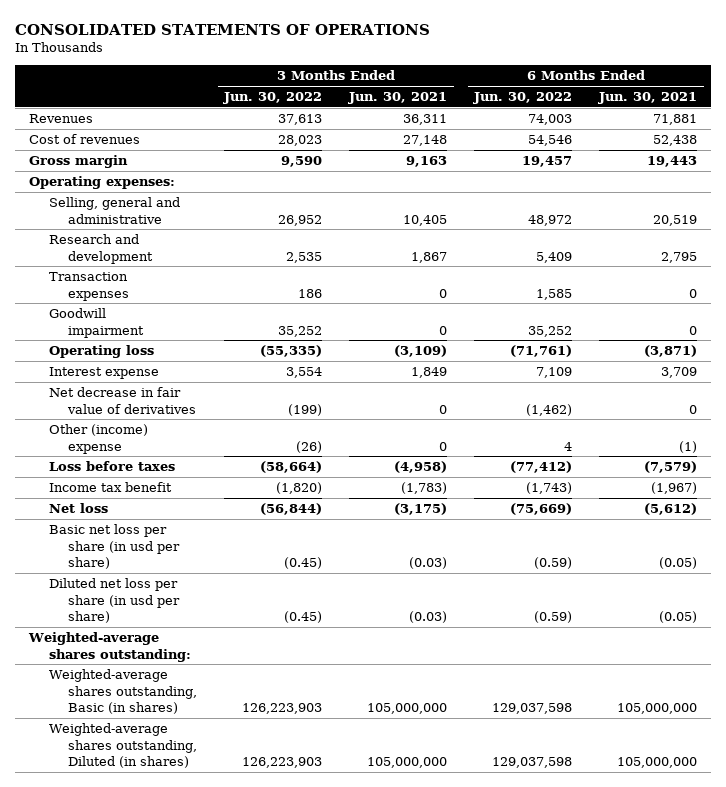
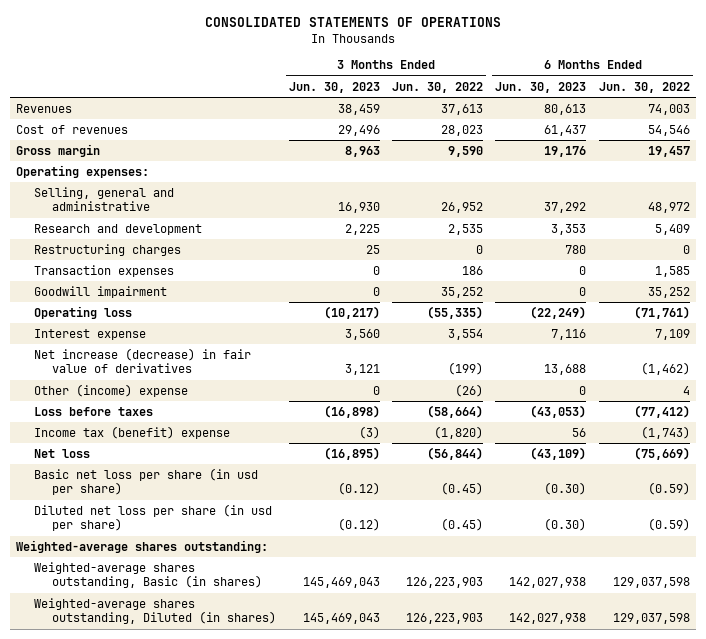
[348,92,448,105] Jun. 30, 2021 -> none
[598,92,698,105] Jun. 30, 2021 -> none
none -> [288,81,380,93] Jun. 30, 2023
none -> [495,81,587,93] Jun. 30, 2023
none -> [34,243,182,256] Restructuring charges
[48,387,197,414] Net decrease in fair value of derivatives -> [34,347,252,374] Net increase (decrease) in fair value of derivatives
[48,482,172,493] Income tax benefit -> [34,425,231,439] Income tax (benefit) expense

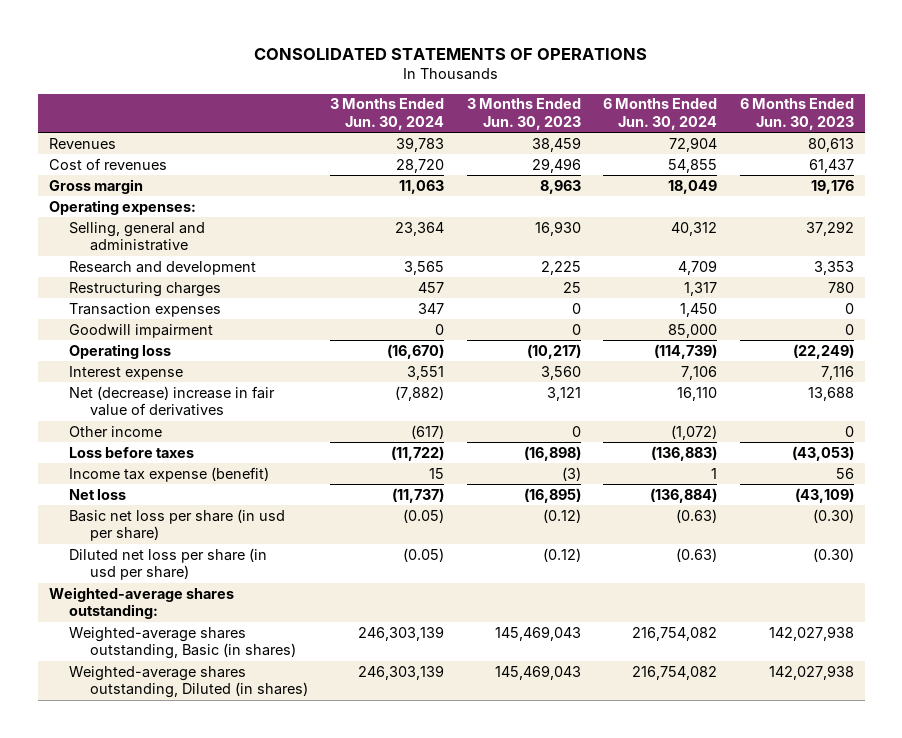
[392,81,484,93] Jun. 30, 2022 -> none
[598,81,690,93] Jun. 30, 2022 -> none
none -> [330,98,445,130] 3 Months Ended Jun. 30, 2024
none -> [603,98,718,130] 6 Months Ended Jun. 30, 2024
[34,347,252,374] Net increase (decrease) in fair value of derivatives -> [69,385,276,417] Net (decrease) increase in fair value of derivatives
[34,383,189,397] Other (income) expense -> [69,425,163,437] Other income
[34,425,231,439] Income tax (benefit) expense -> [69,466,270,482] Income tax expense (benefit)

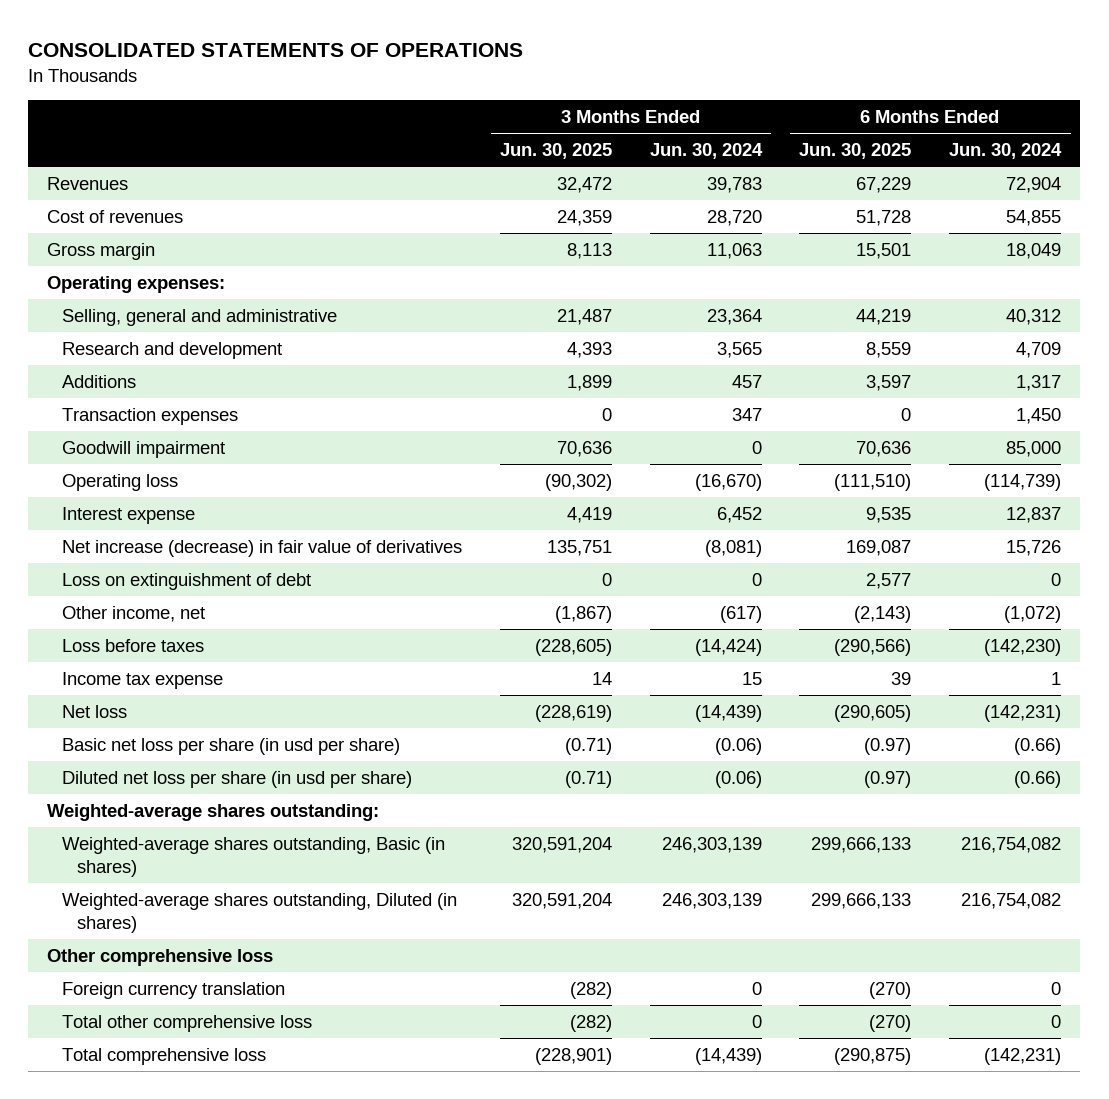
[466,98,581,130] 3 Months Ended Jun. 30, 2023 -> none
[739,98,854,130] 6 Months Ended Jun. 30, 2023 -> none
none -> [499,143,612,160] Jun. 30, 2025
none -> [799,143,912,160] Jun. 30, 2025
[69,281,222,297] Restructuring charges -> [62,374,137,388] Additions
[407,365,445,380] 3,551 -> [716,506,762,523] 6,452
[681,365,718,380] 7,106 -> [1006,506,1062,523] 12,837
[69,385,276,417] Net (decrease) increase in fair value of derivatives -> [62,539,463,557] Net increase (decrease) in fair value of derivatives
[395,385,445,401] (7,882) -> [704,539,762,557] (8,081)
[677,386,718,401] 16,110 -> [1006,539,1062,556] 15,726
none -> [62,572,312,590] Loss on extinguishment of debt
[69,425,163,437] Other income -> [62,605,206,622] Other income, net
[391,445,445,461] (11,722) -> [694,638,762,656] (14,424)
[651,445,718,461] (136,883) -> [984,638,1062,656] (142,230)
[69,466,270,482] Income tax expense (benefit) -> [62,671,224,689] Income tax expense
[392,487,445,503] (11,737) -> [694,704,762,722] (14,439)
[650,487,718,503] (136,884) -> [984,704,1062,722] (142,231)
[403,508,445,523] (0.05) -> [714,737,762,755] (0.06)
[676,508,718,523] (0.63) -> [1014,737,1062,755] (0.66)
[403,547,445,562] (0.05) -> [714,770,762,788] (0.06)
[676,547,718,562] (0.63) -> [1014,770,1062,788] (0.66)
none -> [47,948,274,966] Other comprehensive loss
none -> [62,981,286,999] Foreign currency translation
none -> [62,1014,313,1032] Total other comprehensive loss
none -> [62,1047,267,1065] Total comprehensive loss

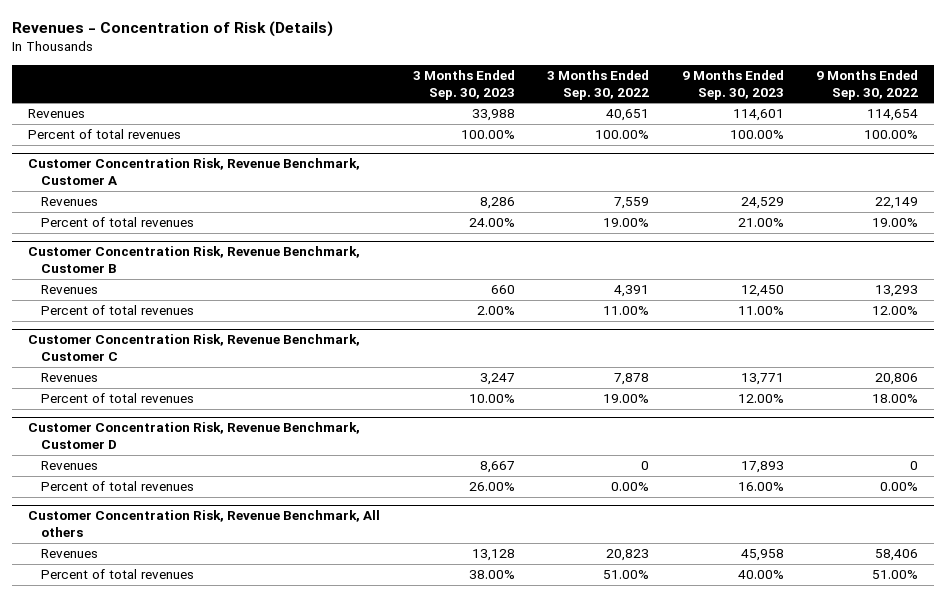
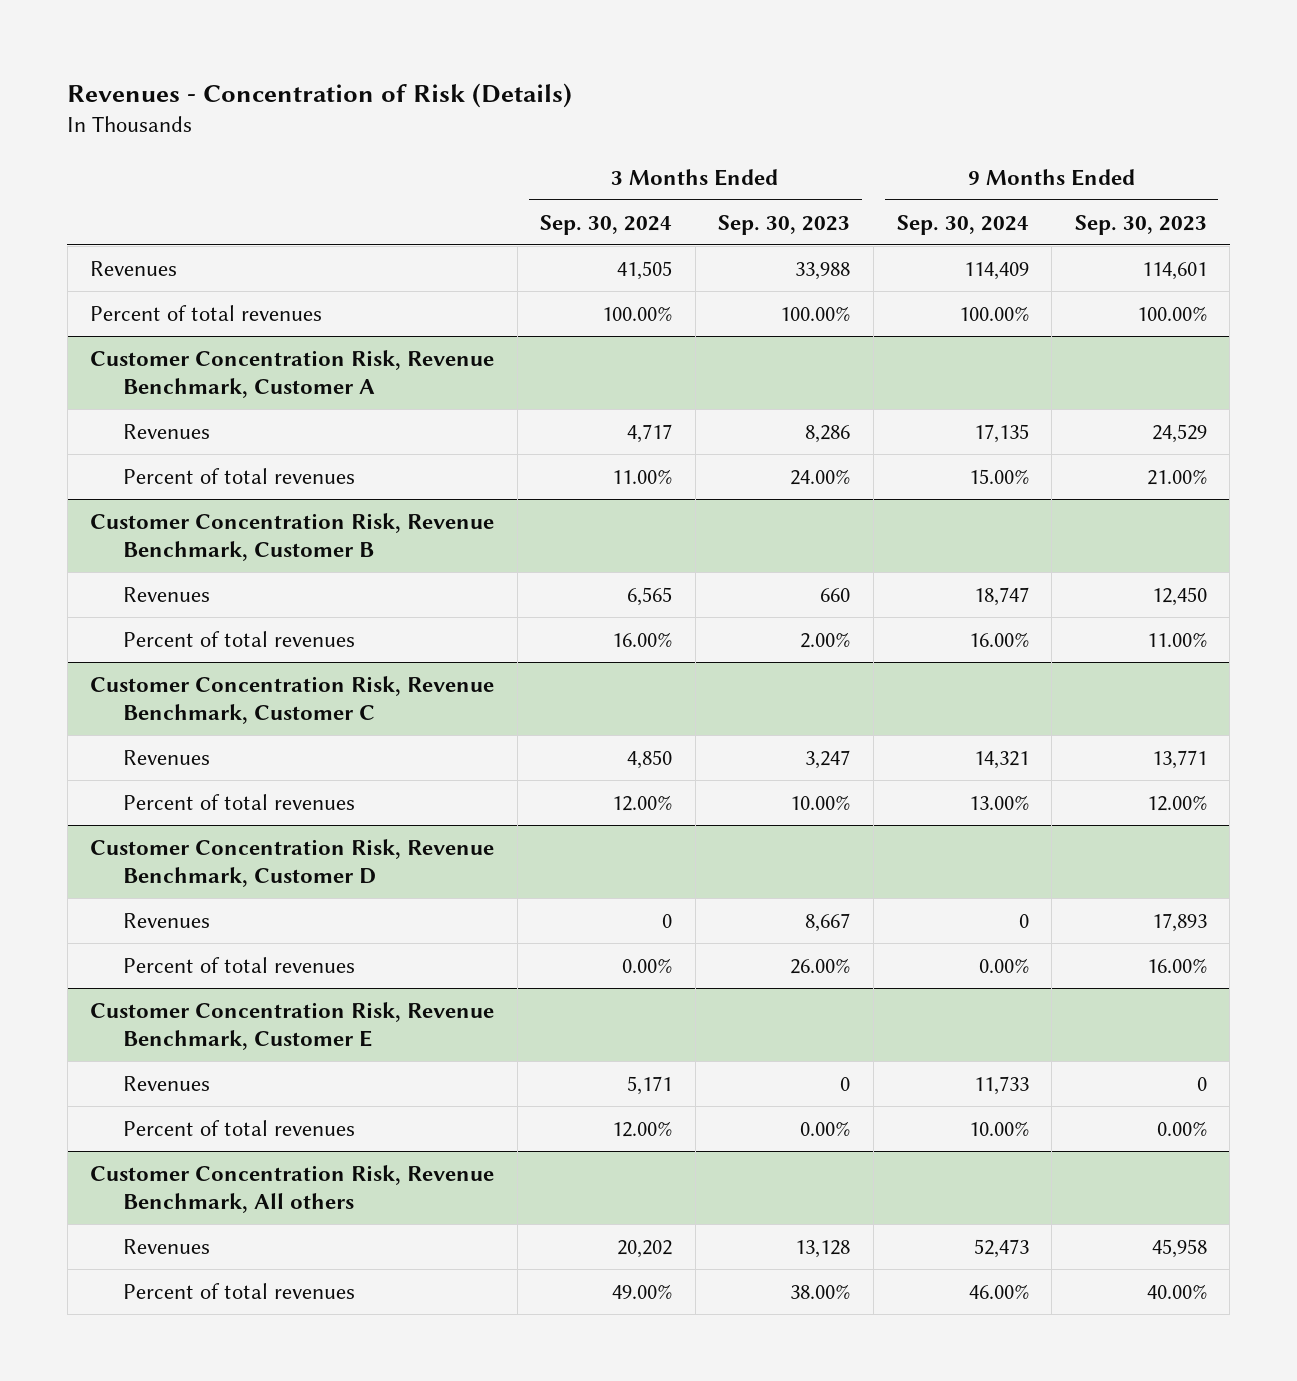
[547,69,650,100] 3 Months Ended Sep. 30, 2022 -> none
[815,69,918,100] 9 Months Ended Sep. 30, 2022 -> none
none -> [540,214,673,235] Sep. 30, 2024
none -> [896,214,1029,235] Sep. 30, 2024
none -> [90,1001,495,1050] Customer Concentration Risk, Revenue Benchmark, Customer E
none -> [122,1075,210,1091] Revenues
none -> [122,1119,355,1136] Percent of total revenues

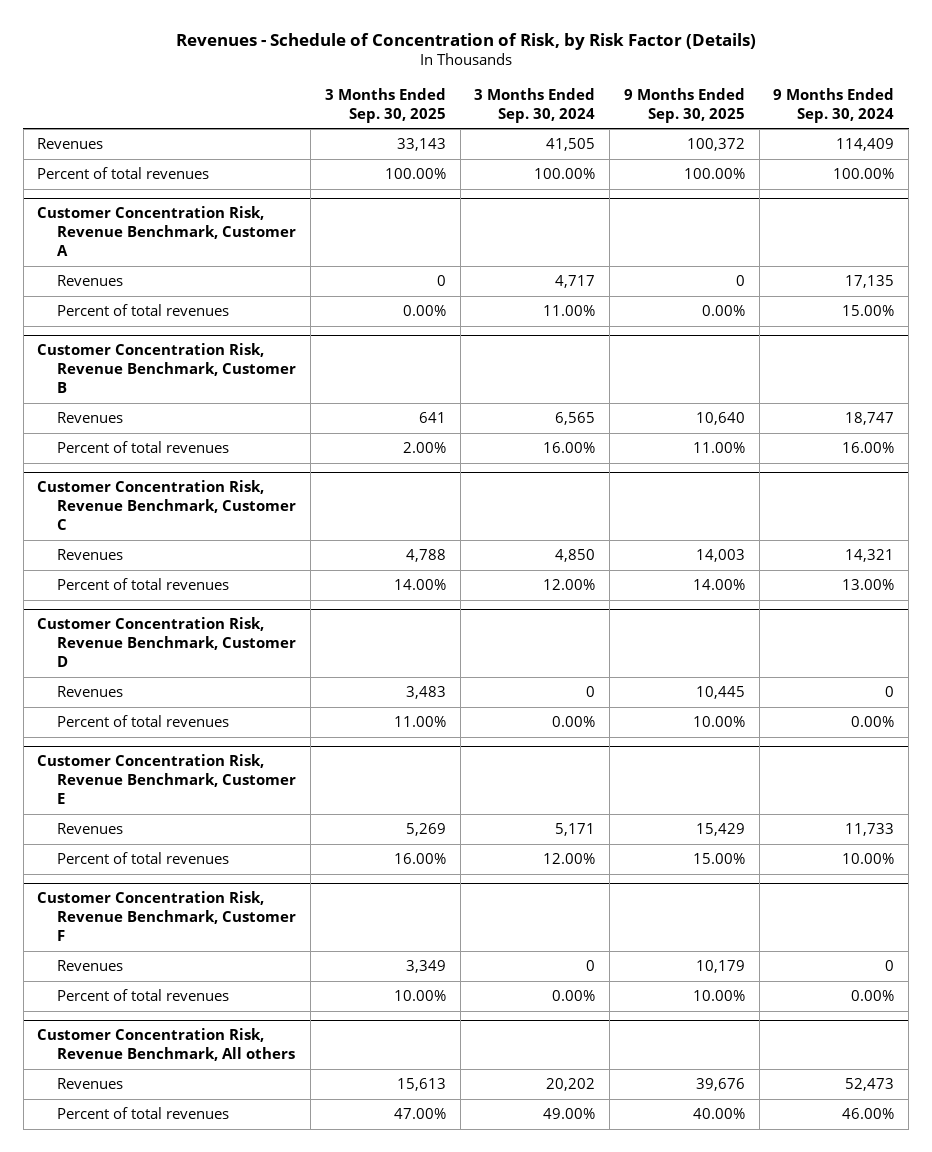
[67,83,573,109] Revenues - Concentration of Risk (Details) -> [175,32,756,50] Revenues - Schedule of Concentration of Risk, by Risk Factor (Details)
[718,214,851,235] Sep. 30, 2023 -> none
[1074,214,1207,235] Sep. 30, 2023 -> none
none -> [324,87,446,123] 3 Months Ended Sep. 30, 2025
none -> [623,87,745,123] 9 Months Ended Sep. 30, 2025
none -> [37,891,297,942] Customer Concentration Risk, Revenue Benchmark, Customer F
none -> [57,960,124,972] Revenues
none -> [57,989,230,1002] Percent of total revenues

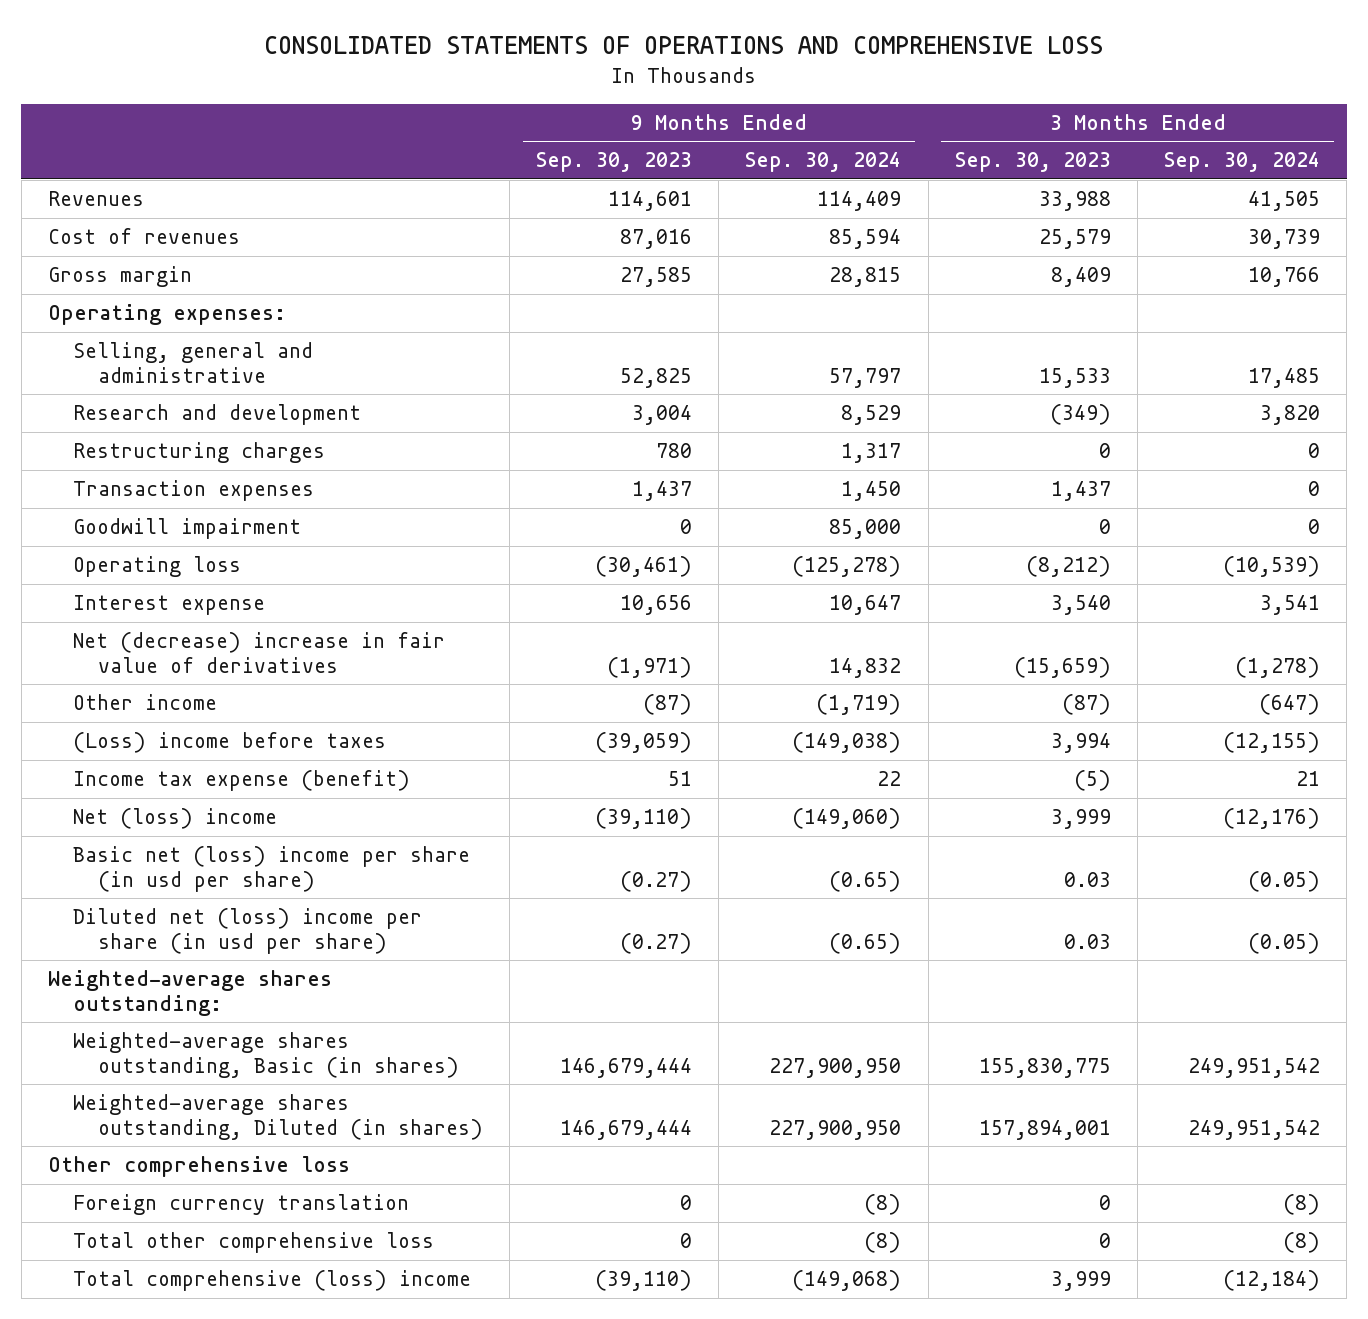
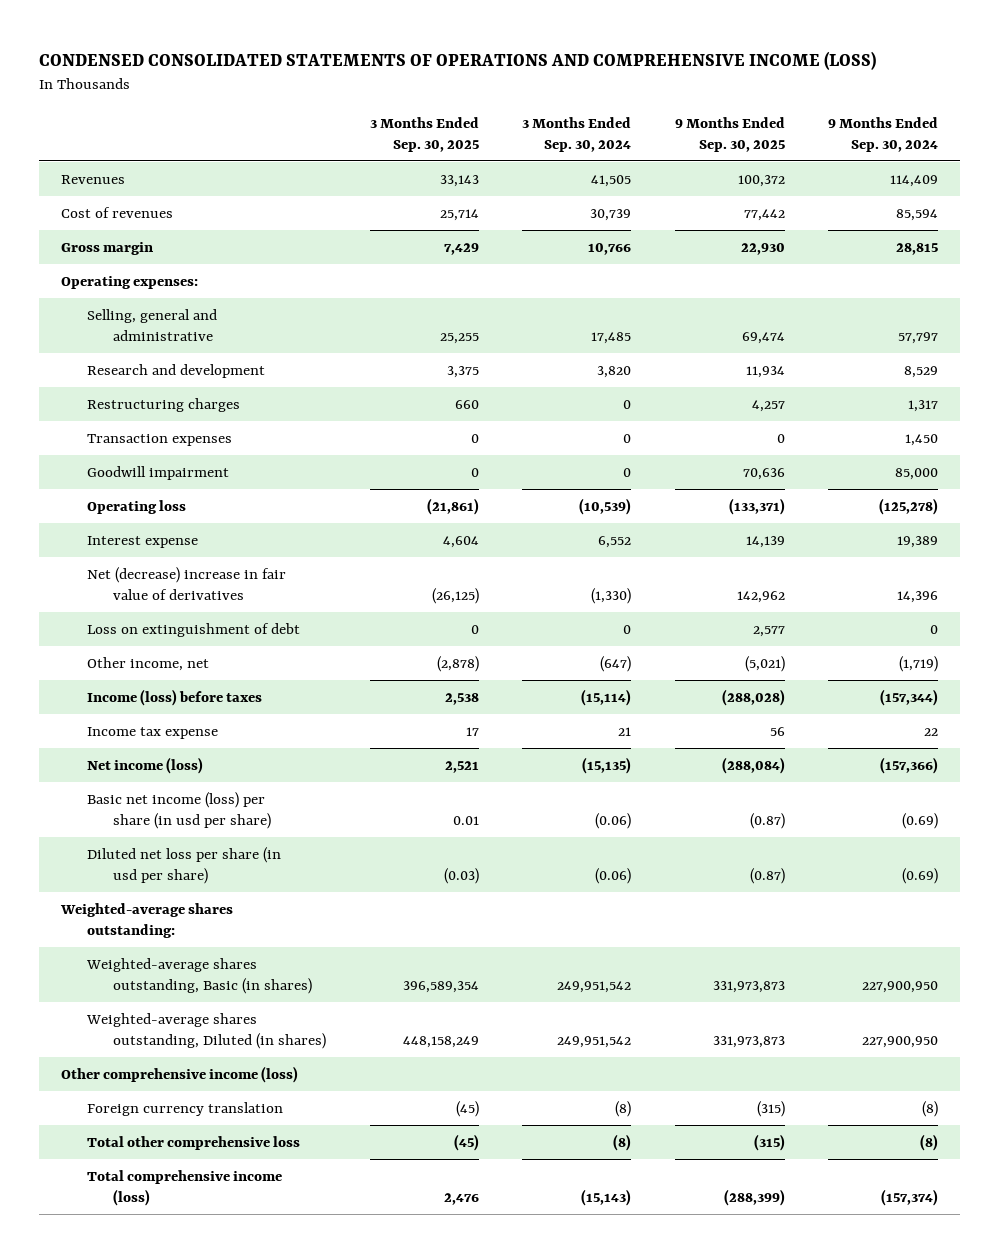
[264,36,1104,55] CONSOLIDATED STATEMENTS OF OPERATIONS AND COMPREHENSIVE LOSS -> [39,50,877,70] CONDENSED CONSOLIDATED STATEMENTS OF OPERATIONS AND COMPREHENSIVE INCOME (LOSS)
[536,152,693,173] Sep. 30, 2023 -> none
[954,152,1111,173] Sep. 30, 2023 -> none
none -> [369,117,479,153] 3 Months Ended Sep. 30, 2025
none -> [674,117,785,153] 9 Months Ended Sep. 30, 2025
[829,595,902,616] 10,647 -> [896,535,938,548] 19,389
[1260,595,1321,616] 3,541 -> [598,535,632,548] 6,552
[829,657,902,678] 14,832 -> [896,590,938,603] 14,396
[1235,656,1321,678] (1,278) -> [591,587,632,604] (1,330)
none -> [86,622,300,637] Loss on extinguishment of debt
[72,694,217,711] Other income -> [86,656,209,671] Other income, net
[72,732,386,754] (Loss) income before taxes -> [86,688,262,706] Income (loss) before taxes
[792,732,902,754] (149,038) -> [879,688,938,706] (157,344)
[1223,732,1321,754] (12,155) -> [581,688,632,706] (15,114)
[72,770,410,792] Income tax expense (benefit) -> [86,726,218,739] Income tax expense
[72,808,277,830] Net (loss) income -> [86,756,203,774] Net income (loss)
[792,808,902,830] (149,060) -> [879,756,938,774] (157,366)
[1223,808,1321,830] (12,176) -> [582,756,632,774] (15,135)
[72,846,470,892] Basic net (loss) income per share (in usd per share) -> [86,791,272,829] Basic net income (loss) per share (in usd per share)
[829,870,902,892] (0.65) -> [901,812,938,829] (0.69)
[1248,870,1321,892] (0.05) -> [595,812,632,829] (0.06)
[72,908,422,954] Diluted net (loss) income per share (in usd per share) -> [86,846,281,884] Diluted net loss per share (in usd per share)
[829,932,902,954] (0.65) -> [901,867,938,884] (0.69)
[1248,932,1321,954] (0.05) -> [595,867,632,884] (0.06)
[48,1156,351,1178] Other comprehensive loss -> [60,1065,298,1083] Other comprehensive income (loss)
[72,1270,471,1292] Total comprehensive (loss) income -> [86,1169,282,1206] Total comprehensive income (loss)
[792,1270,902,1292] (149,068) -> [880,1188,938,1206] (157,374)
[1223,1270,1321,1292] (12,184) -> [581,1188,632,1206] (15,143)

